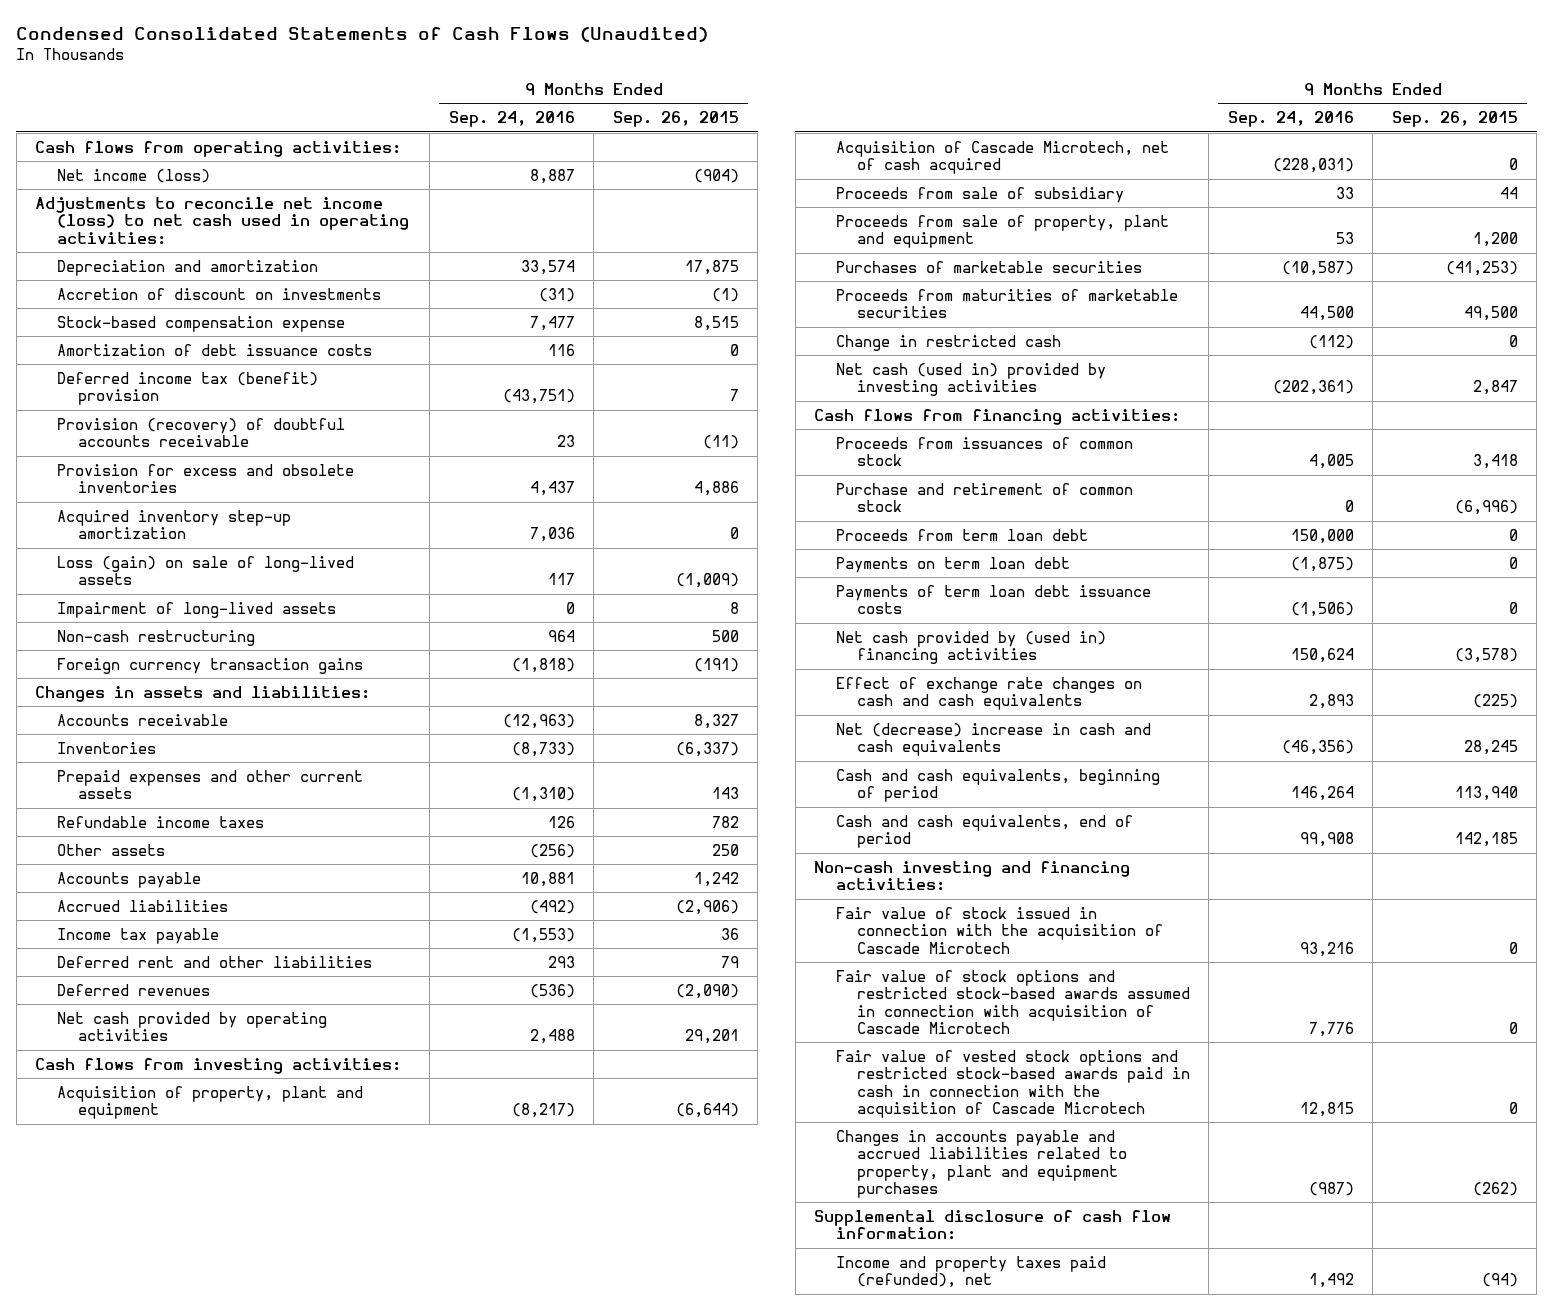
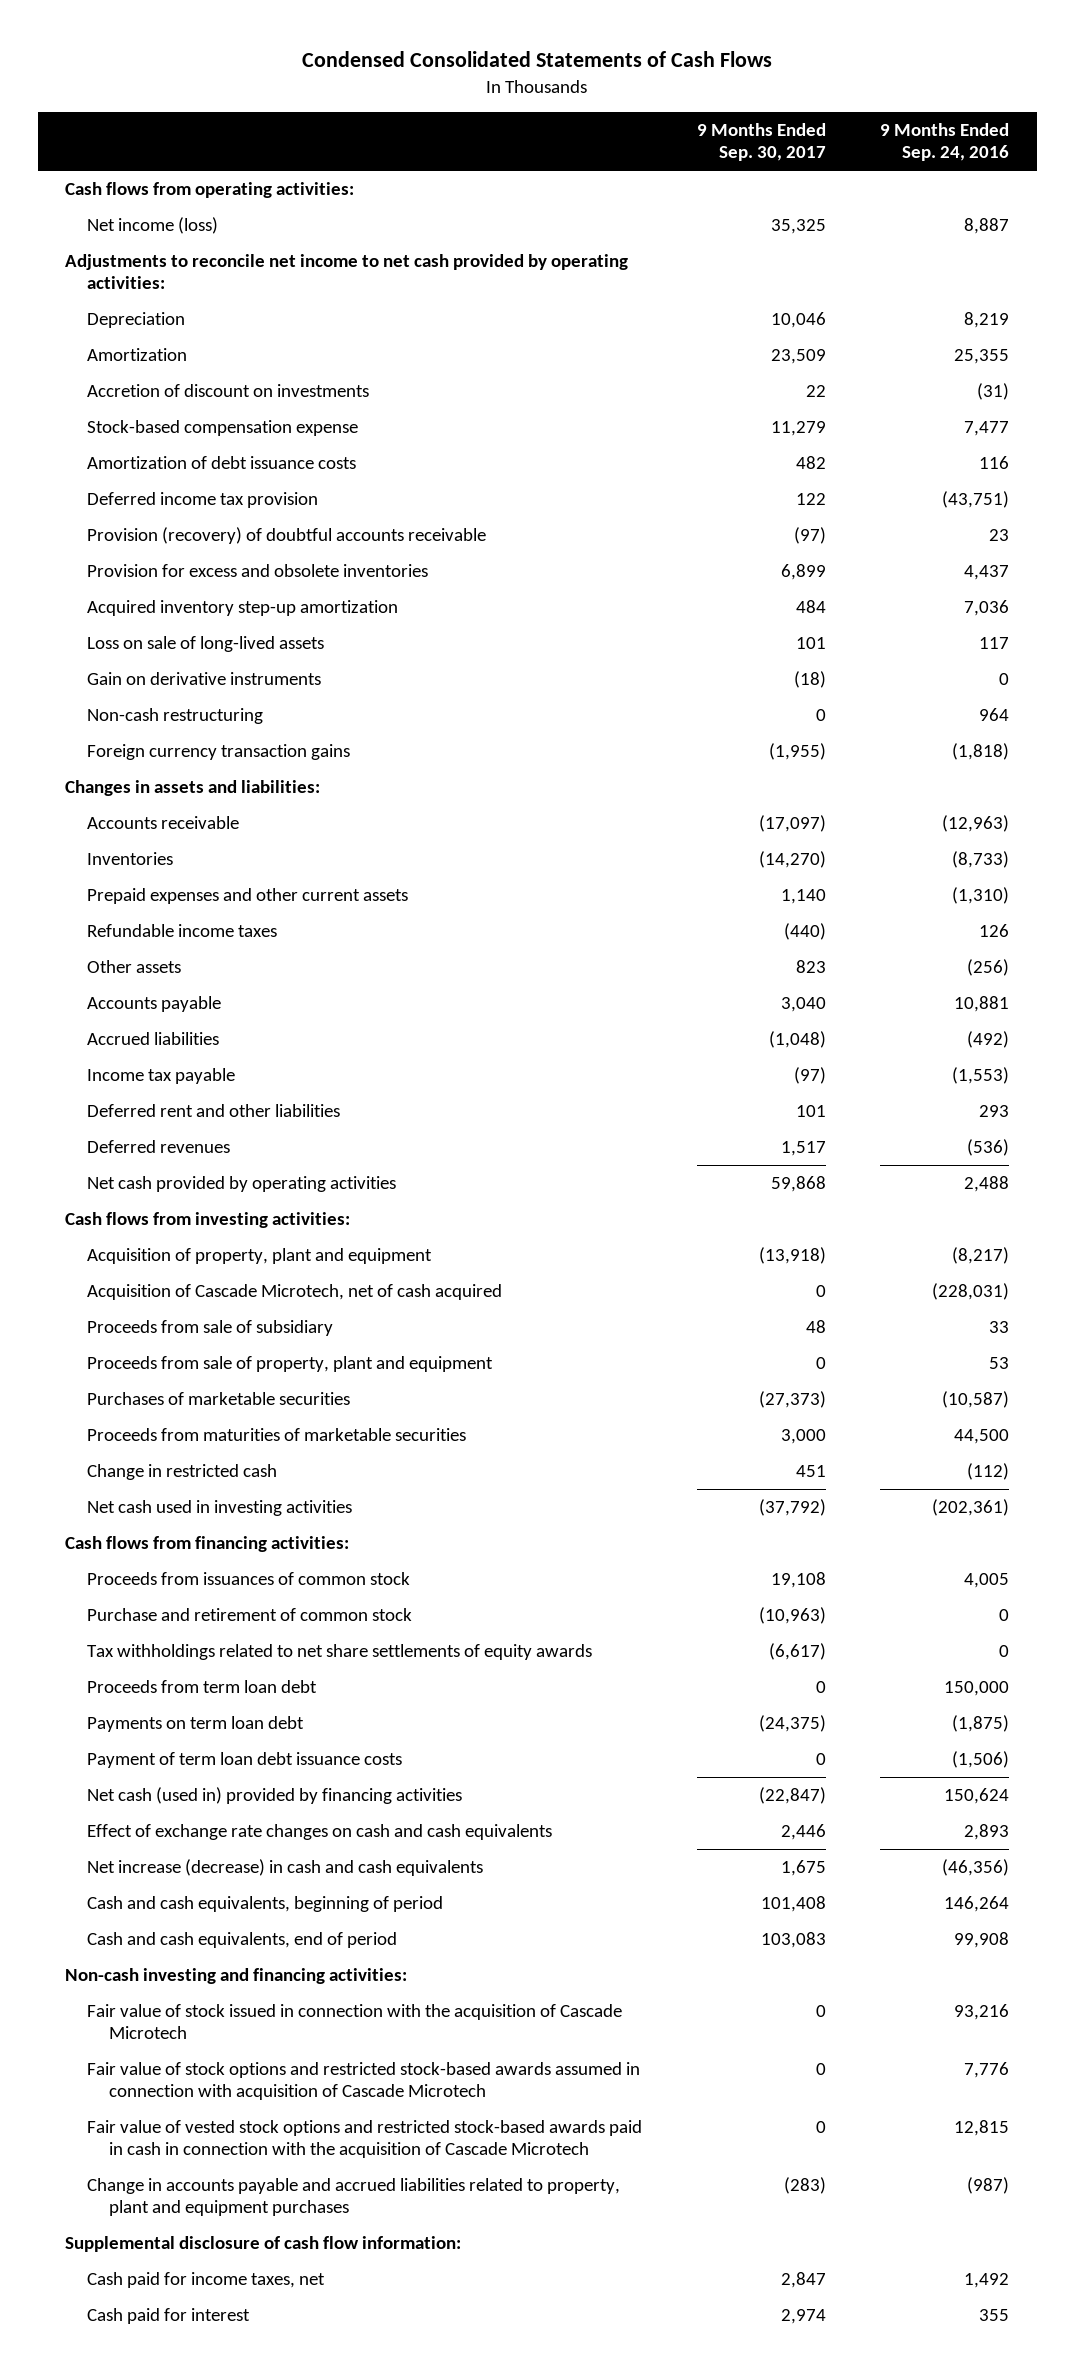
[16,26,709,42] Condensed Consolidated Statements of Cash Flows (Unaudited) -> [302,51,773,68] Condensed Consolidated Statements of Cash Flows
[612,111,739,128] Sep. 26, 2015 -> none
none -> [696,123,826,162] 9 Months Ended Sep. 30, 2017
[56,259,318,276] Depreciation and amortization -> none
[35,196,409,245] Adjustments to reconcile net income (loss) to net cash used in operating activities: -> [64,254,628,290] Adjustments to reconcile net income to net cash provided by operating activities:
none -> [87,312,186,329] Depreciation
none -> [87,348,188,362] Amortization
[56,371,318,406] Deferred income tax (benefit) provision -> [87,492,319,509] Deferred income tax provision
[56,601,336,618] Impairment of long-lived assets -> none
[56,555,354,586] Loss (gain) on sale of long-lived assets -> [87,636,325,653] Loss on sale of long-lived assets
none -> [87,672,322,686] Gain on derivative instruments
[835,362,1106,397] Net cash (used in) provided by investing activities -> [87,1500,353,1517] Net cash used in investing activities
none -> [87,1644,593,1661] Tax withholdings related to net share settlements of equity awards
[835,584,1151,615] Payments of term loan debt issuance costs -> [87,1752,403,1769] Payment of term loan debt issuance costs
[835,630,1106,665] Net cash provided by (used in) financing activities -> [87,1787,463,1805] Net cash (used in) provided by financing activities
[835,722,1151,757] Net (decrease) increase in cash and cash equivalents -> [87,1859,484,1877] Net increase (decrease) in cash and cash equivalents
[835,1129,1127,1198] Changes in accounts payable and accrued liabilities related to property, plant and equipment purchases -> [87,2178,621,2217] Change in accounts payable and accrued liabilities related to property, plant and equipment purchases
[835,1255,1106,1289] Income and property taxes paid (refunded), net -> [87,2272,326,2289] Cash paid for income taxes, net
none -> [87,2308,251,2325] Cash paid for interest

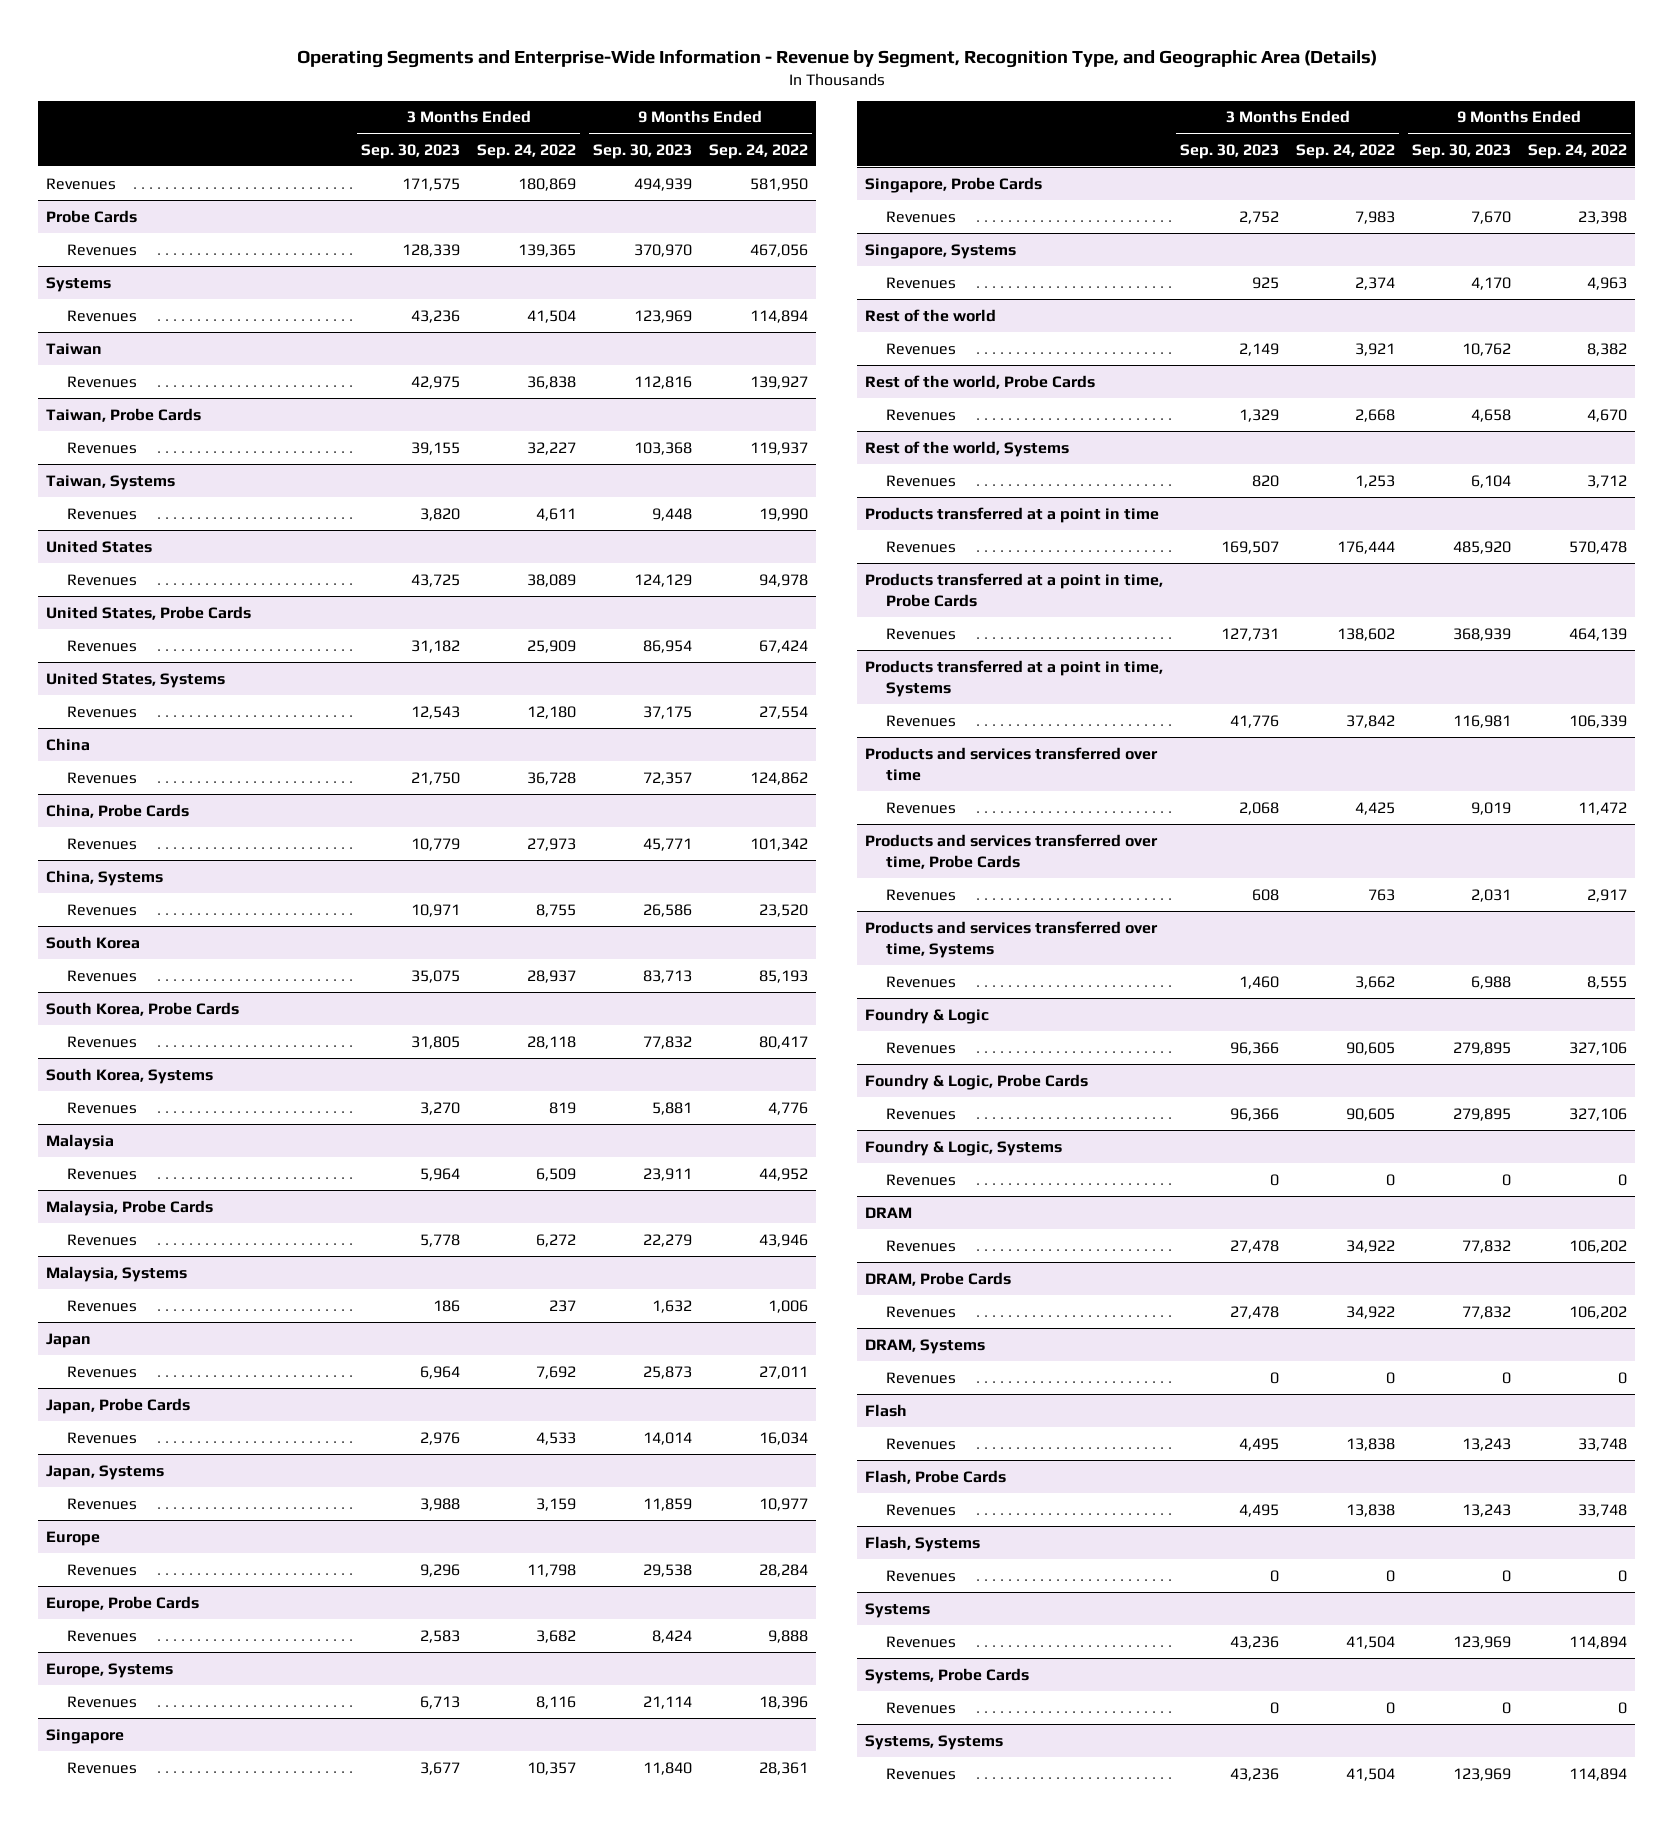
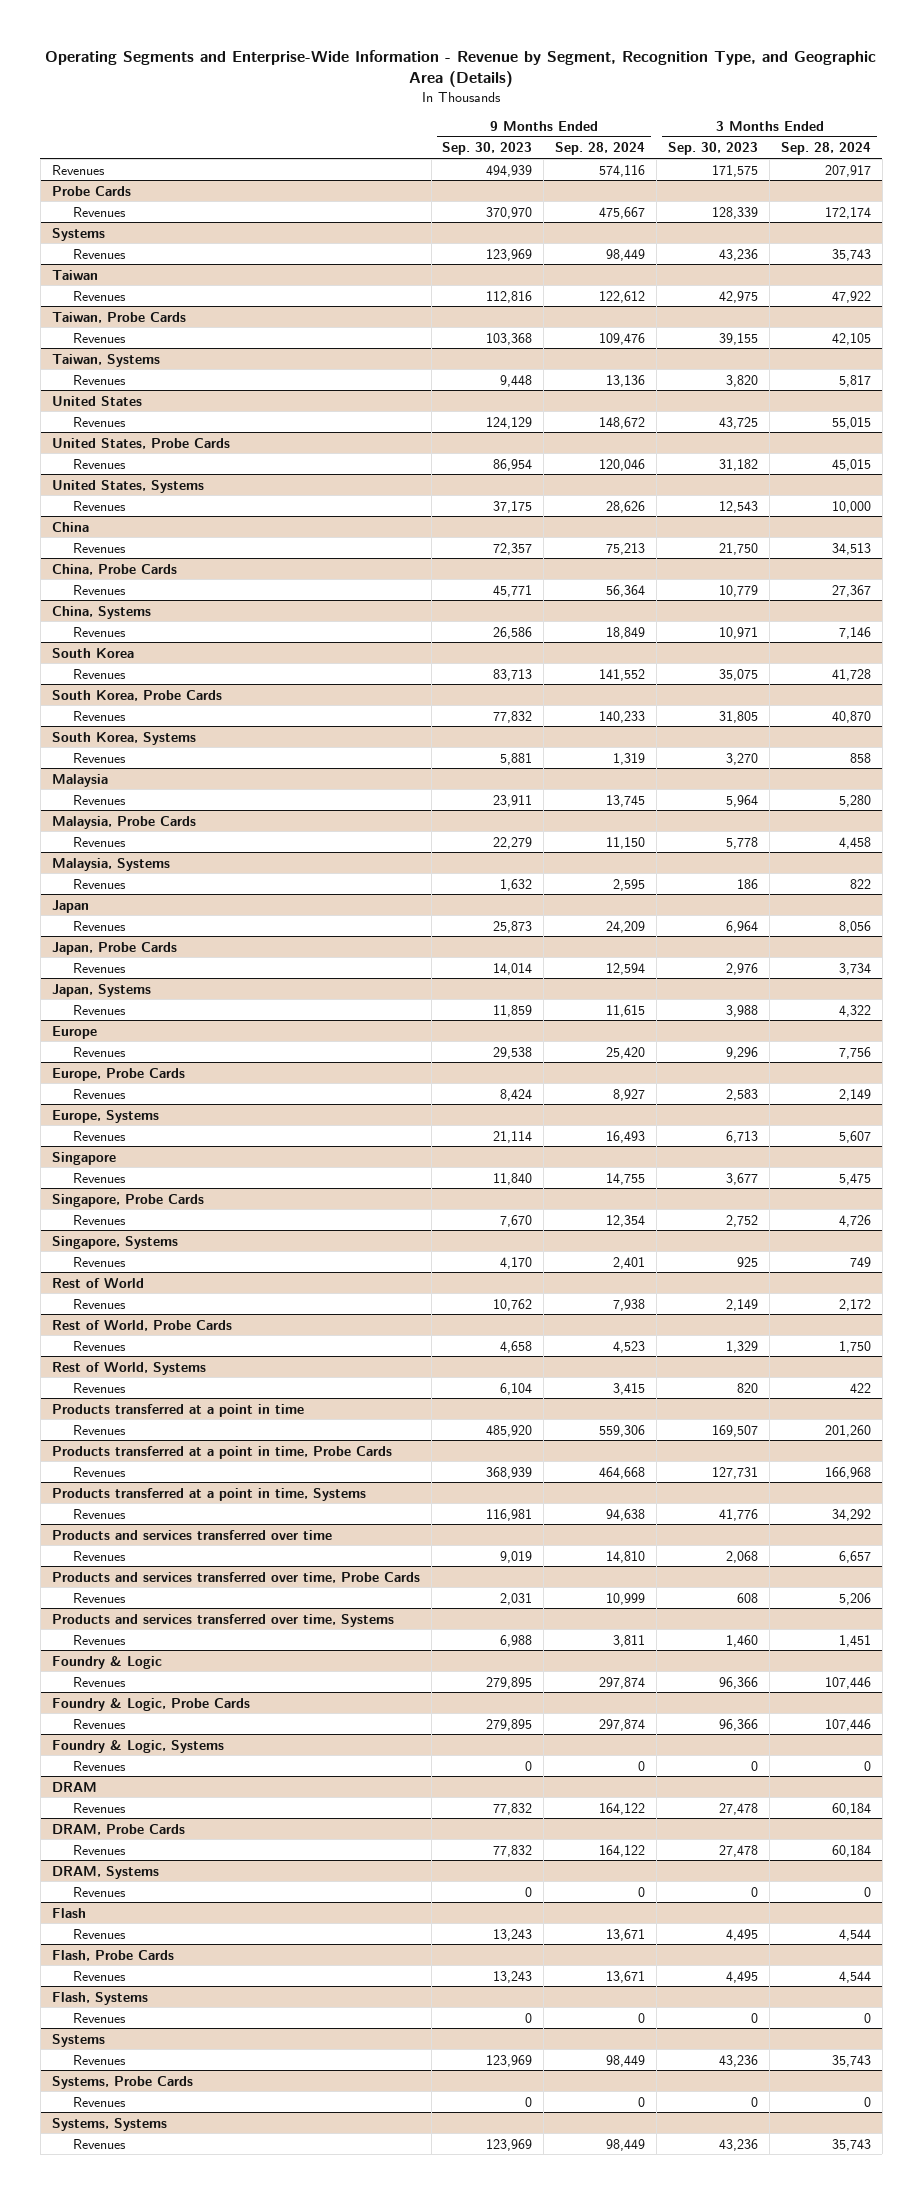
[477,143,577,159] Sep. 24, 2022 -> none
[708,143,808,159] Sep. 24, 2022 -> none
none -> [555,142,646,156] Sep. 28, 2024
none -> [780,142,871,156] Sep. 28, 2024
[865,308,997,322] Rest of the world -> [51,1277,144,1288] Rest of World
[865,374,1096,389] Rest of the world, Probe Cards -> [51,1319,232,1331] Rest of World, Probe Cards
[865,440,1070,457] Rest of the world, Systems -> [51,1361,206,1375] Rest of World, Systems

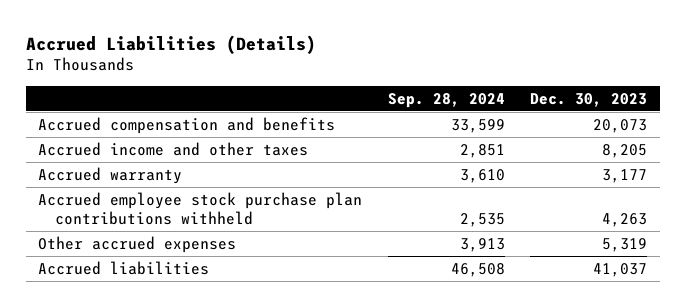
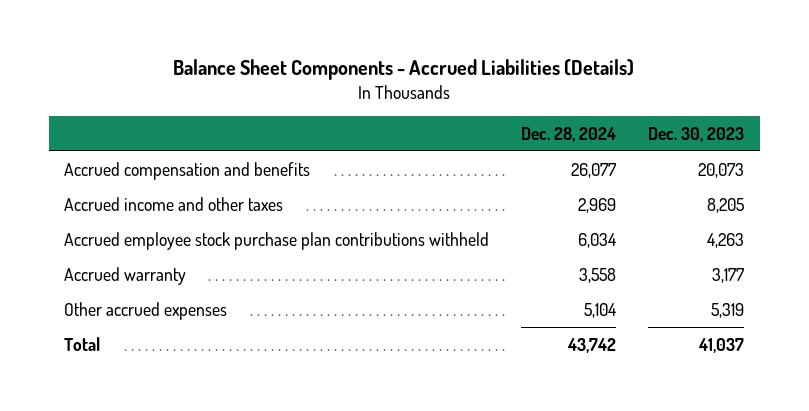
[25,34,316,54] Accrued Liabilities (Details) -> [173,59,635,81] Balance Sheet Components - Accrued Liabilities (Details)
[387,92,505,108] Sep. 28, 2024 -> none
none -> [521,126,617,142] Dec. 28, 2024
[38,167,183,185] Accrued warranty -> [64,266,187,285] Accrued warranty
[38,261,210,276] Accrued liabilities -> [64,336,101,351] Total

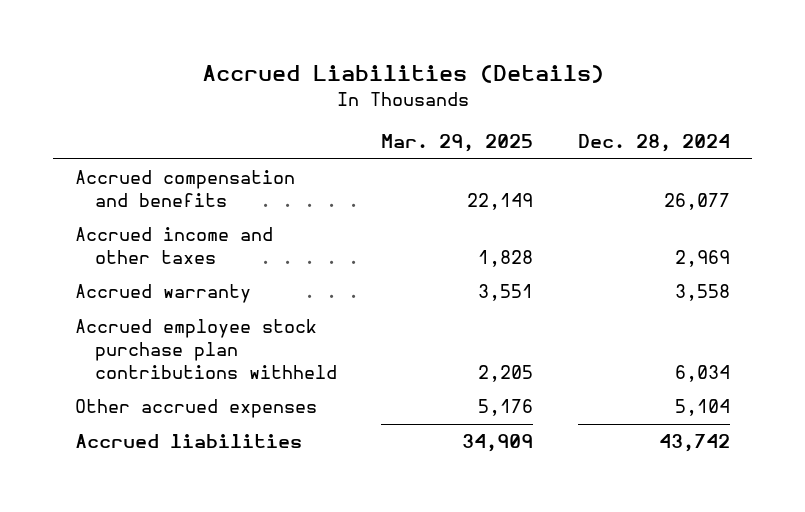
[173,59,635,81] Balance Sheet Components - Accrued Liabilities (Details) -> [201,65,604,84] Accrued Liabilities (Details)
[648,126,745,142] Dec. 30, 2023 -> none
none -> [381,134,534,153] Mar. 29, 2025
[64,231,490,250] Accrued employee stock purchase plan contributions withheld -> [75,319,337,379] Accrued employee stock purchase plan contributions withheld
[64,336,101,351] Total -> [75,434,303,449] Accrued liabilities

